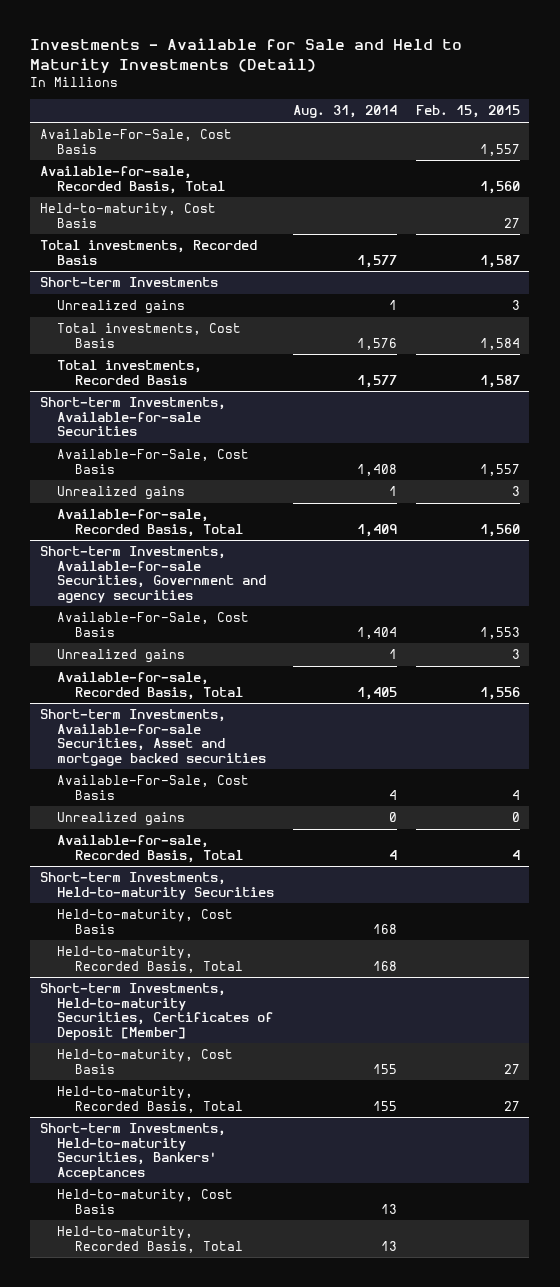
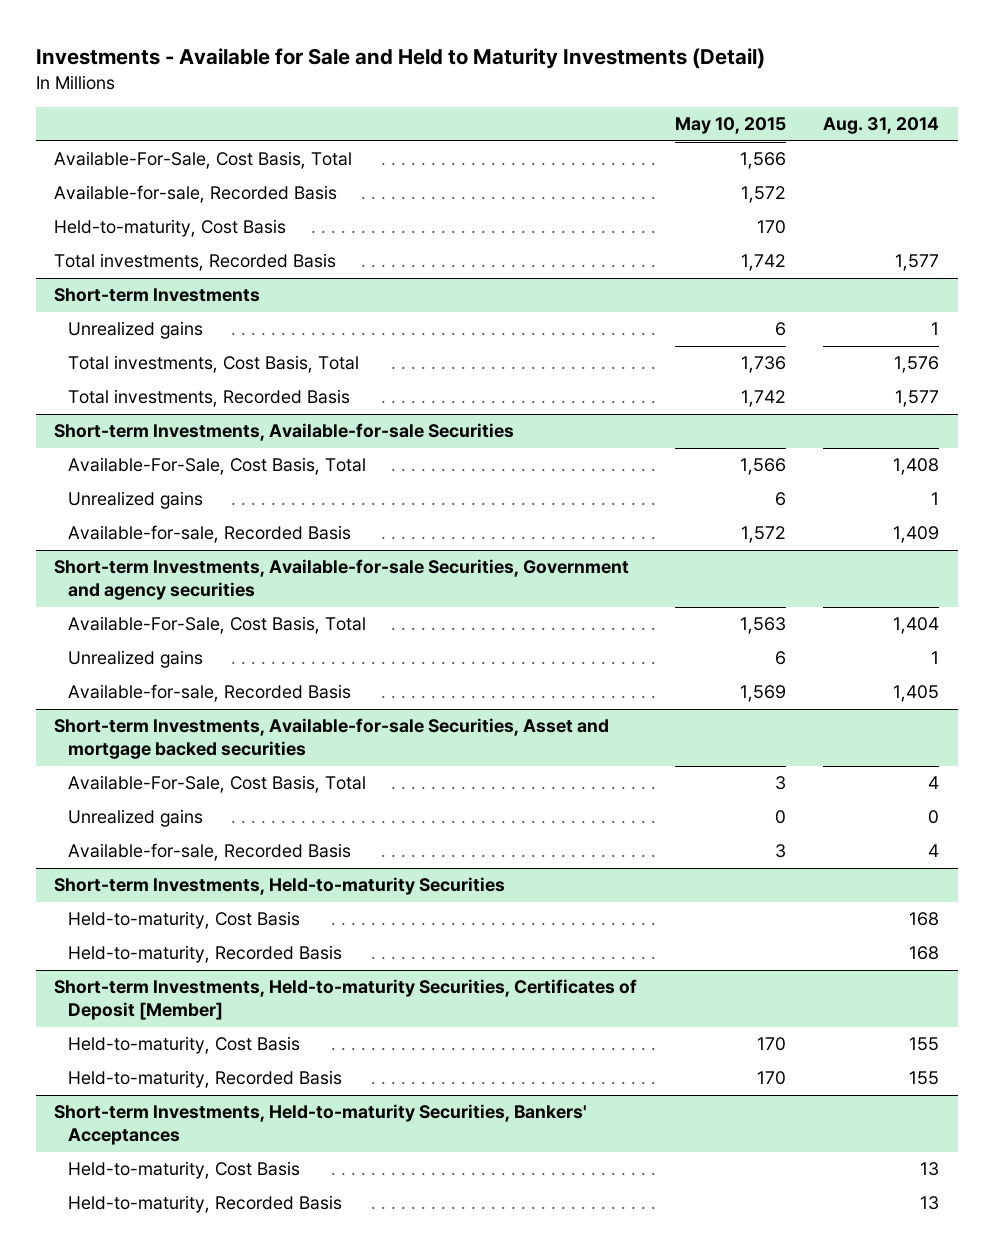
[416,105,521,119] Feb. 15, 2015 -> none
none -> [674,117,786,135] May 10, 2015
[39,129,232,154] Available-For-Sale, Cost Basis -> [54,151,353,170] Available-For-Sale, Cost Basis, Total
[39,166,226,194] Available-for-sale, Recorded Basis, Total -> [54,185,338,204] Available-for-sale, Recorded Basis
[57,323,242,348] Total investments, Cost Basis -> [68,355,360,374] Total investments, Cost Basis, Total
[57,449,250,474] Available-For-Sale, Cost Basis -> [68,457,367,476] Available-For-Sale, Cost Basis, Total
[57,509,244,537] Available-for-sale, Recorded Basis, Total -> [68,525,352,544] Available-for-sale, Recorded Basis
[57,612,250,637] Available-For-Sale, Cost Basis -> [68,616,367,635] Available-For-Sale, Cost Basis, Total
[57,672,244,700] Available-for-sale, Recorded Basis, Total -> [68,684,352,703] Available-for-sale, Recorded Basis
[57,775,250,800] Available-For-Sale, Cost Basis -> [68,775,367,794] Available-For-Sale, Cost Basis, Total
[57,835,244,863] Available-for-sale, Recorded Basis, Total -> [68,843,352,862] Available-for-sale, Recorded Basis
[57,946,244,973] Held-to-maturity, Recorded Basis, Total -> [68,945,343,964] Held-to-maturity, Recorded Basis
[57,1086,244,1113] Held-to-maturity, Recorded Basis, Total -> [68,1070,343,1089] Held-to-maturity, Recorded Basis
[57,1226,244,1253] Held-to-maturity, Recorded Basis, Total -> [68,1195,343,1214] Held-to-maturity, Recorded Basis

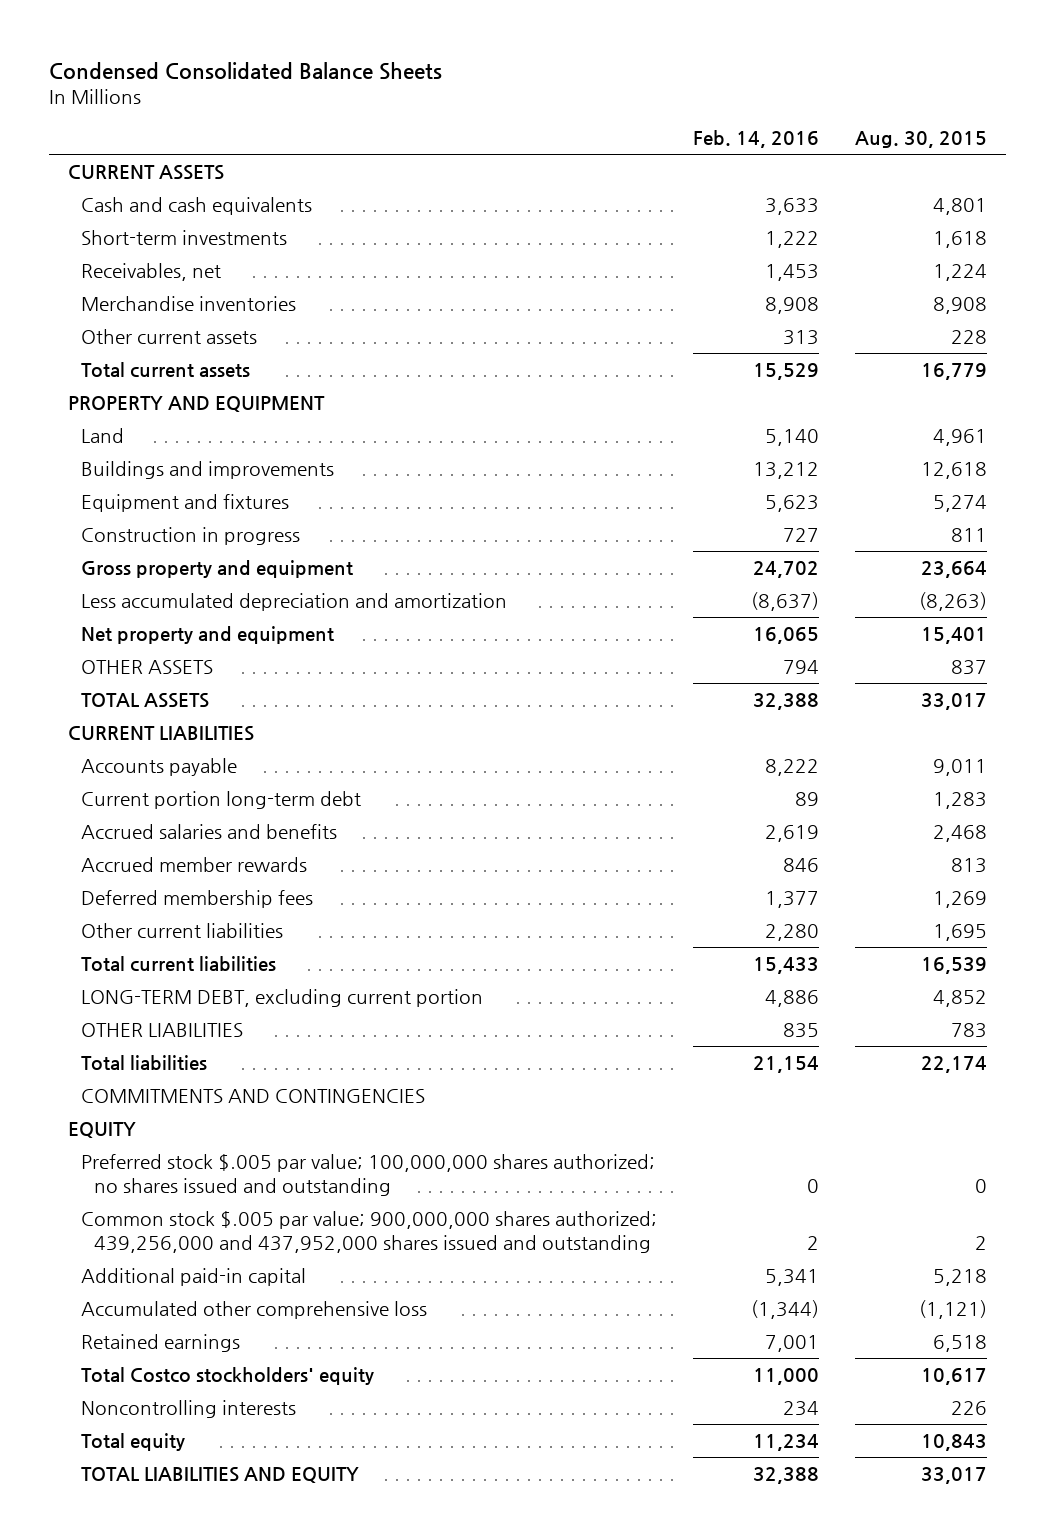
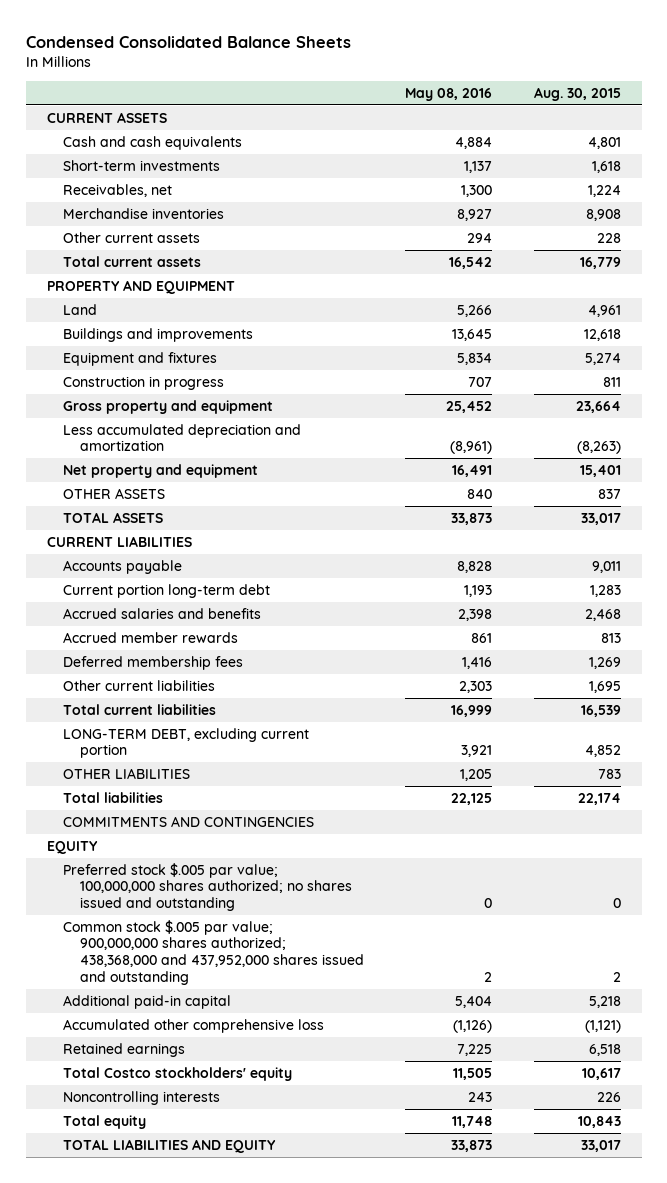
[692,130,819,149] Feb. 14, 2016 -> none
none -> [405,87,493,101] May 08, 2016
[80,1211,657,1253] Common stock $.005 par value; 900,000,000 shares authorized; 439,256,000 and 437,952,000 shares issued and outstanding -> [63,919,364,985] Common stock $.005 par value; 900,000,000 shares authorized; 438,368,000 and 437,952,000 shares issued and outstanding

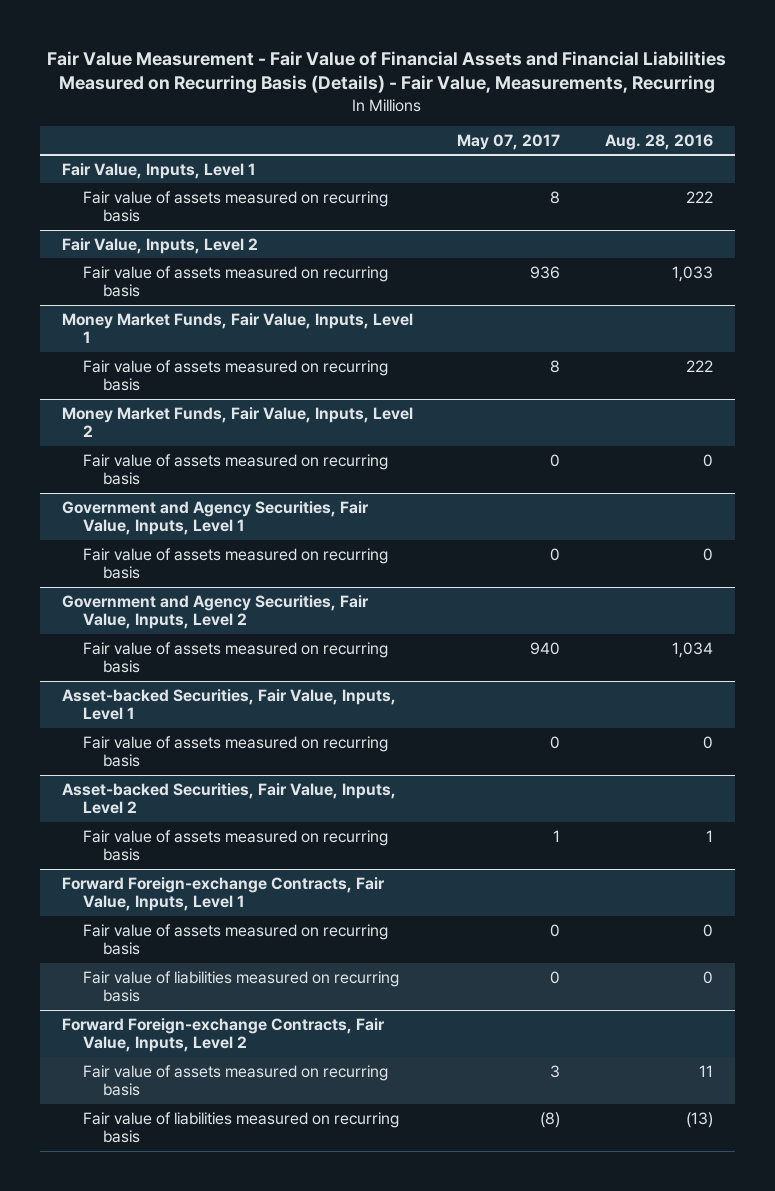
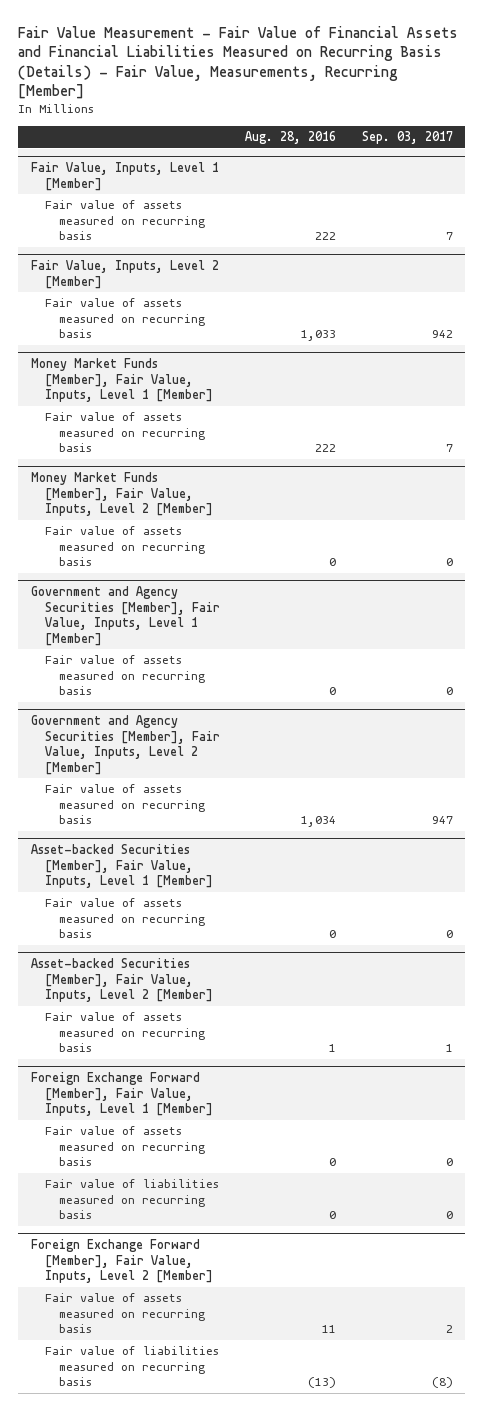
[47,50,727,94] Fair Value Measurement - Fair Value of Financial Assets and Financial Liabilities Measured on Recurring Basis (Details) - Fair Value, Measurements, Recurring -> [18,25,459,100] Fair Value Measurement - Fair Value of Financial Assets and Financial Liabilities Measured on Recurring Basis (Details) - Fair Value, Measurements, Recurring [Member]
[457,133,561,150] May 07, 2017 -> none
none -> [361,131,453,145] Sep. 03, 2017
[62,162,257,179] Fair Value, Inputs, Level 1 -> [31,162,220,191] Fair Value, Inputs, Level 1 [Member]
[62,237,259,254] Fair Value, Inputs, Level 2 -> [31,260,220,289] Fair Value, Inputs, Level 2 [Member]
[62,312,414,344] Money Market Funds, Fair Value, Inputs, Level 1 -> [31,358,214,403] Money Market Funds [Member], Fair Value, Inputs, Level 1 [Member]
[62,406,414,438] Money Market Funds, Fair Value, Inputs, Level 2 -> [31,472,214,517] Money Market Funds [Member], Fair Value, Inputs, Level 2 [Member]
[62,500,370,536] Government and Agency Securities, Fair Value, Inputs, Level 1 -> [31,586,221,646] Government and Agency Securities [Member], Fair Value, Inputs, Level 1 [Member]
[62,594,370,630] Government and Agency Securities, Fair Value, Inputs, Level 2 -> [31,715,221,775] Government and Agency Securities [Member], Fair Value, Inputs, Level 2 [Member]
[62,688,397,721] Asset-backed Securities, Fair Value, Inputs, Level 1 -> [31,844,214,889] Asset-backed Securities [Member], Fair Value, Inputs, Level 1 [Member]
[62,782,397,815] Asset-backed Securities, Fair Value, Inputs, Level 2 -> [31,958,214,1003] Asset-backed Securities [Member], Fair Value, Inputs, Level 2 [Member]
[62,876,386,912] Forward Foreign-exchange Contracts, Fair Value, Inputs, Level 1 -> [31,1072,214,1117] Foreign Exchange Forward [Member], Fair Value, Inputs, Level 1 [Member]
[62,1017,386,1053] Forward Foreign-exchange Contracts, Fair Value, Inputs, Level 2 -> [31,1239,214,1284] Foreign Exchange Forward [Member], Fair Value, Inputs, Level 2 [Member]

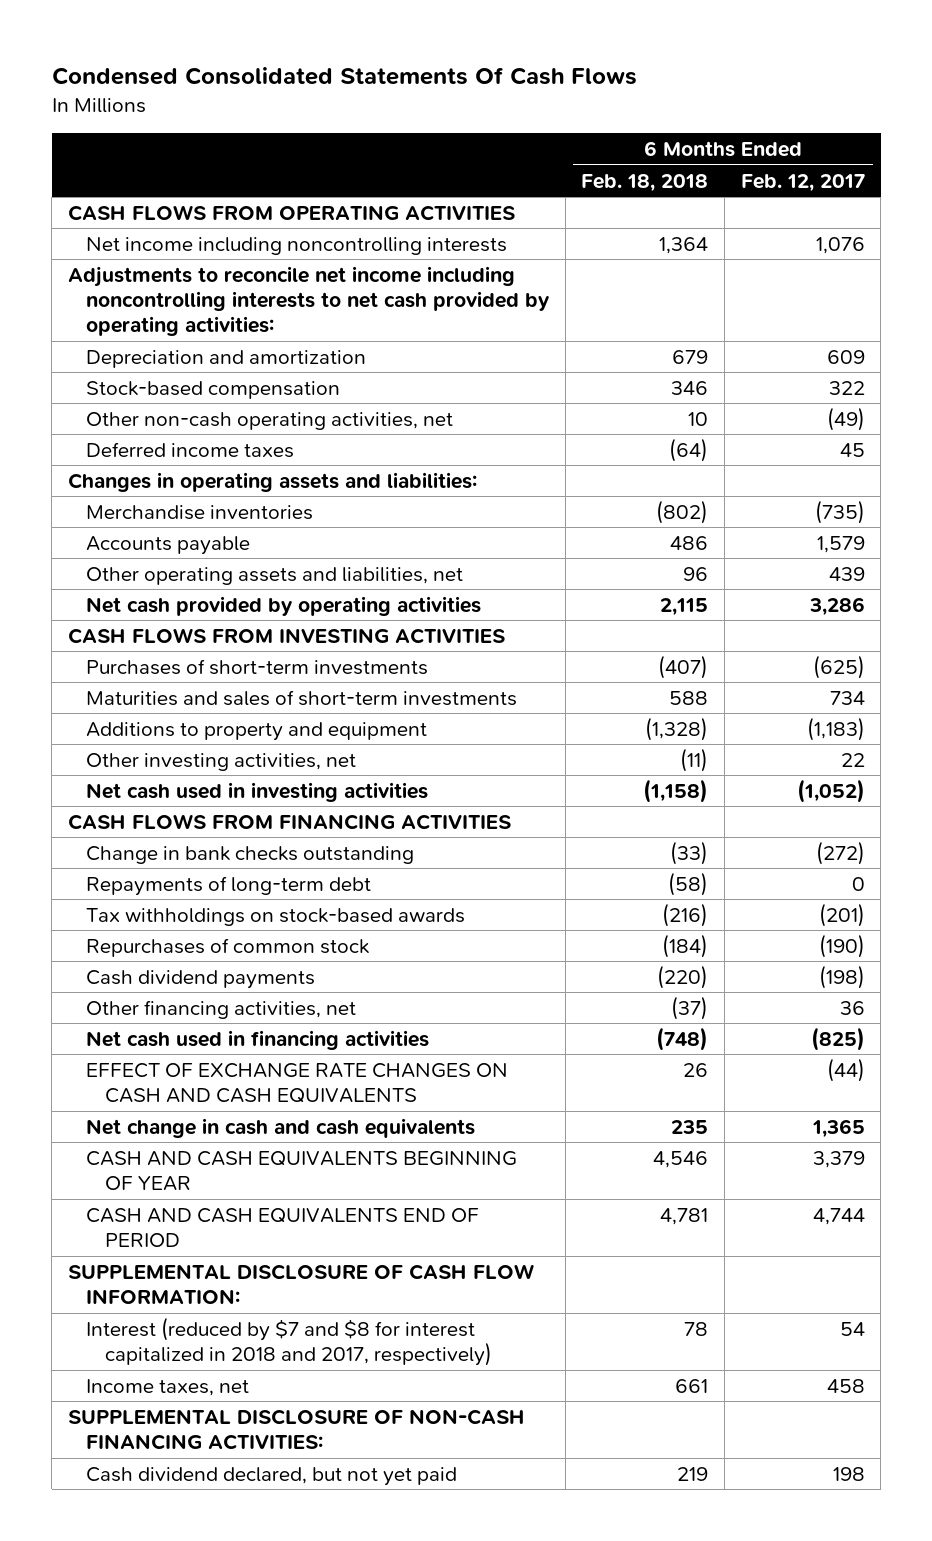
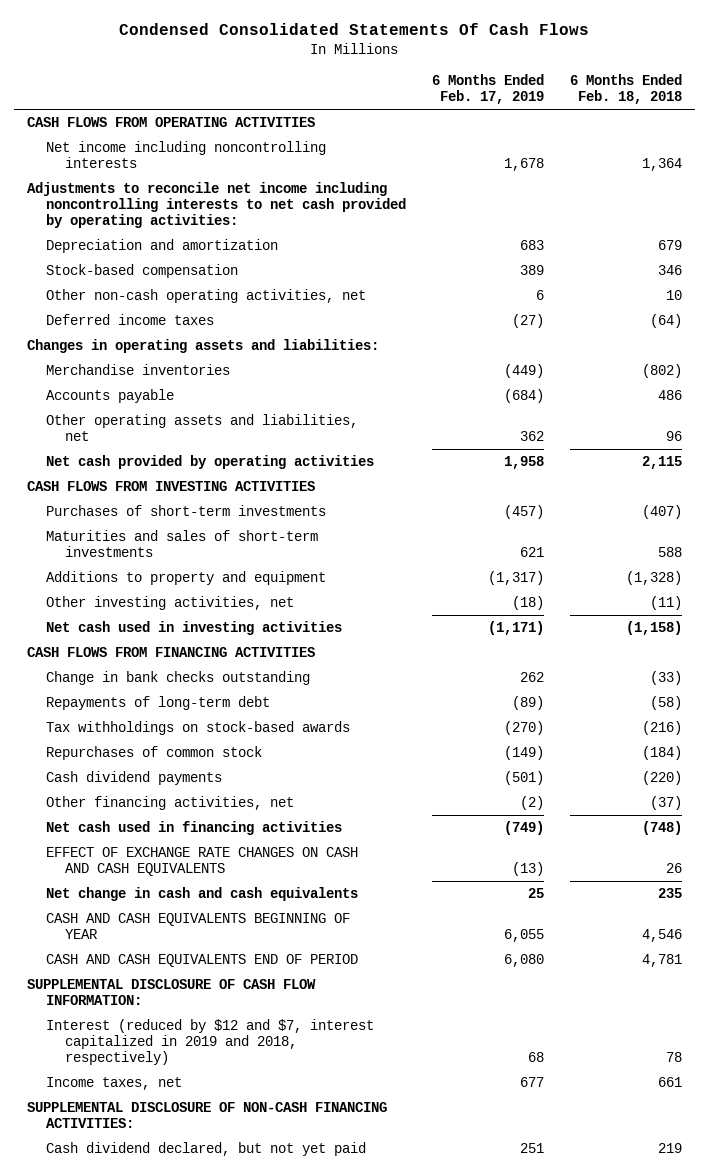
[740,173,865,192] Feb. 12, 2017 -> none
none -> [431,74,544,105] 6 Months Ended Feb. 17, 2019
[86,1316,492,1367] Interest (reduced by $7 and $8 for interest capitalized in 2018 and 2017, respectively) -> [46,1019,375,1066] Interest (reduced by $12 and $7, interest capitalized in 2019 and 2018, respectively)

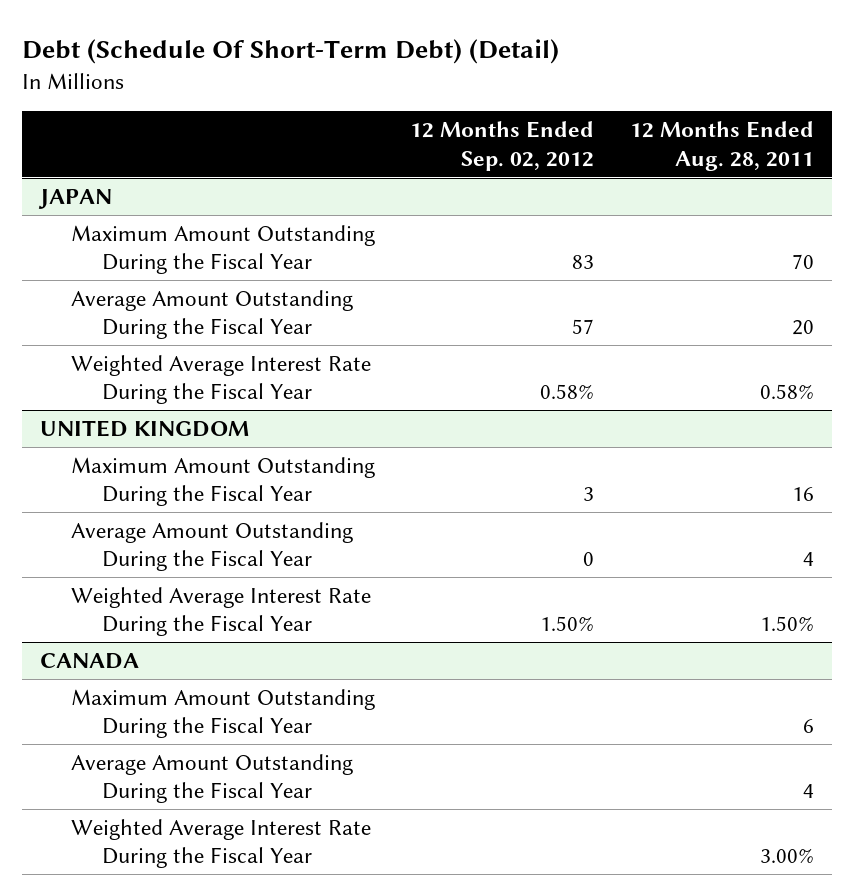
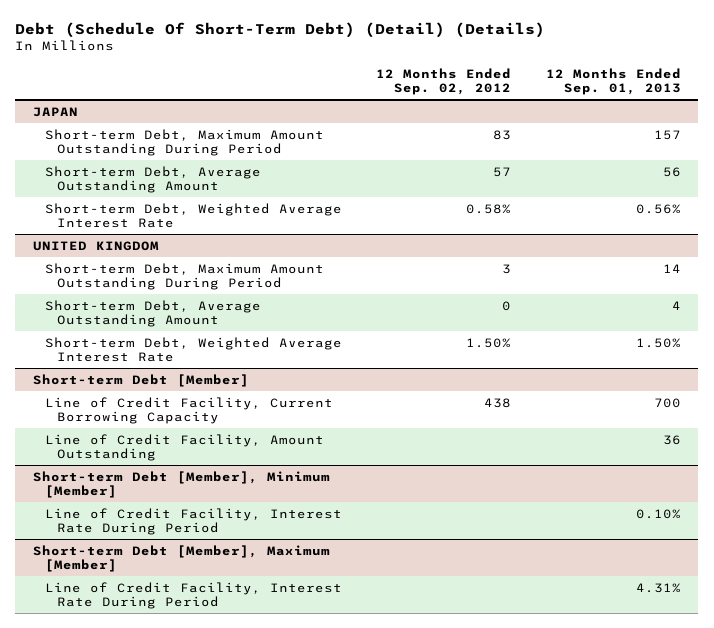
[22,38,560,64] Debt (Schedule Of Short-Term Debt) (Detail) -> [15,21,546,38] Debt (Schedule Of Short-Term Debt) (Detail) (Details)
[629,121,814,171] 12 Months Ended Aug. 28, 2011 -> none
none -> [545,67,681,95] 12 Months Ended Sep. 01, 2013
[70,224,375,275] Maximum Amount Outstanding During the Fiscal Year -> [44,128,324,156] Short-term Debt, Maximum Amount Outstanding During Period
[70,289,353,340] Average Amount Outstanding During the Fiscal Year -> [44,165,261,193] Short-term Debt, Average Outstanding Amount
[70,354,371,405] Weighted Average Interest Rate During the Fiscal Year -> [44,202,342,228] Short-term Debt, Weighted Average Interest Rate
[39,652,139,669] CANADA -> none
[70,688,375,739] Maximum Amount Outstanding During the Fiscal Year -> none
[70,753,353,804] Average Amount Outstanding During the Fiscal Year -> none
[70,818,371,869] Weighted Average Interest Rate During the Fiscal Year -> none
[70,456,375,507] Maximum Amount Outstanding During the Fiscal Year -> [44,262,324,290] Short-term Debt, Maximum Amount Outstanding During Period
[70,521,353,572] Average Amount Outstanding During the Fiscal Year -> [44,299,261,327] Short-term Debt, Average Outstanding Amount
[70,586,371,637] Weighted Average Interest Rate During the Fiscal Year -> [44,336,342,362] Short-term Debt, Weighted Average Interest Rate
none -> [32,373,249,387] Short-term Debt [Member]
none -> [44,396,333,424] Line of Credit Facility, Current Borrowing Capacity
none -> [44,433,324,461] Line of Credit Facility, Amount Outstanding
none -> [32,470,330,498] Short-term Debt [Member], Minimum [Member]
none -> [44,507,342,535] Line of Credit Facility, Interest Rate During Period
none -> [32,544,330,572] Short-term Debt [Member], Maximum [Member]
none -> [44,581,342,609] Line of Credit Facility, Interest Rate During Period

